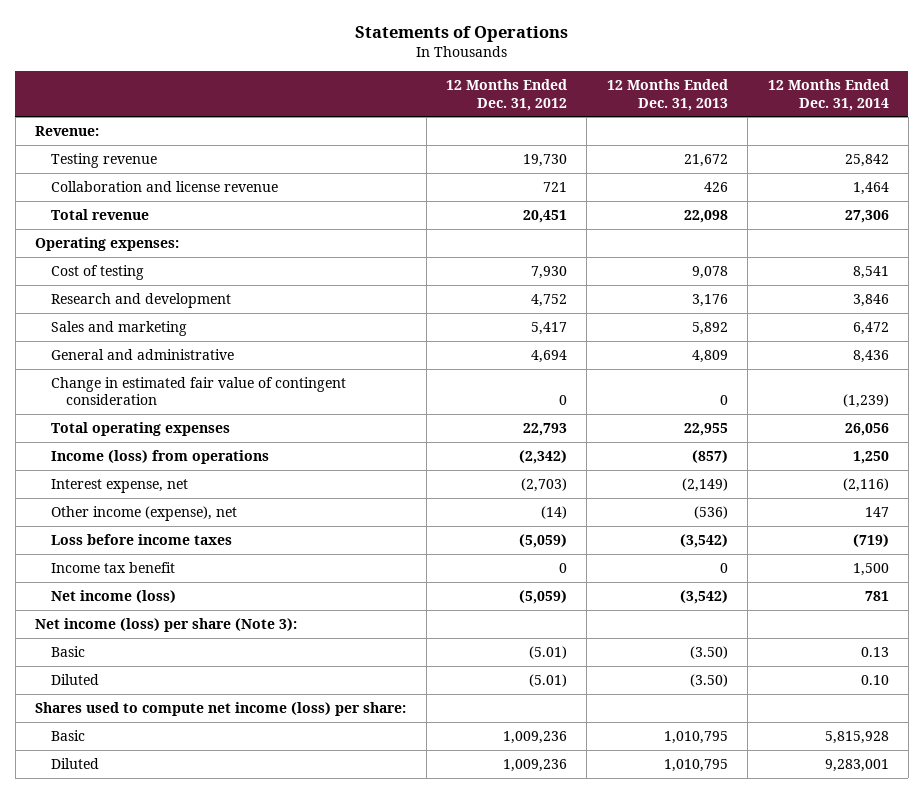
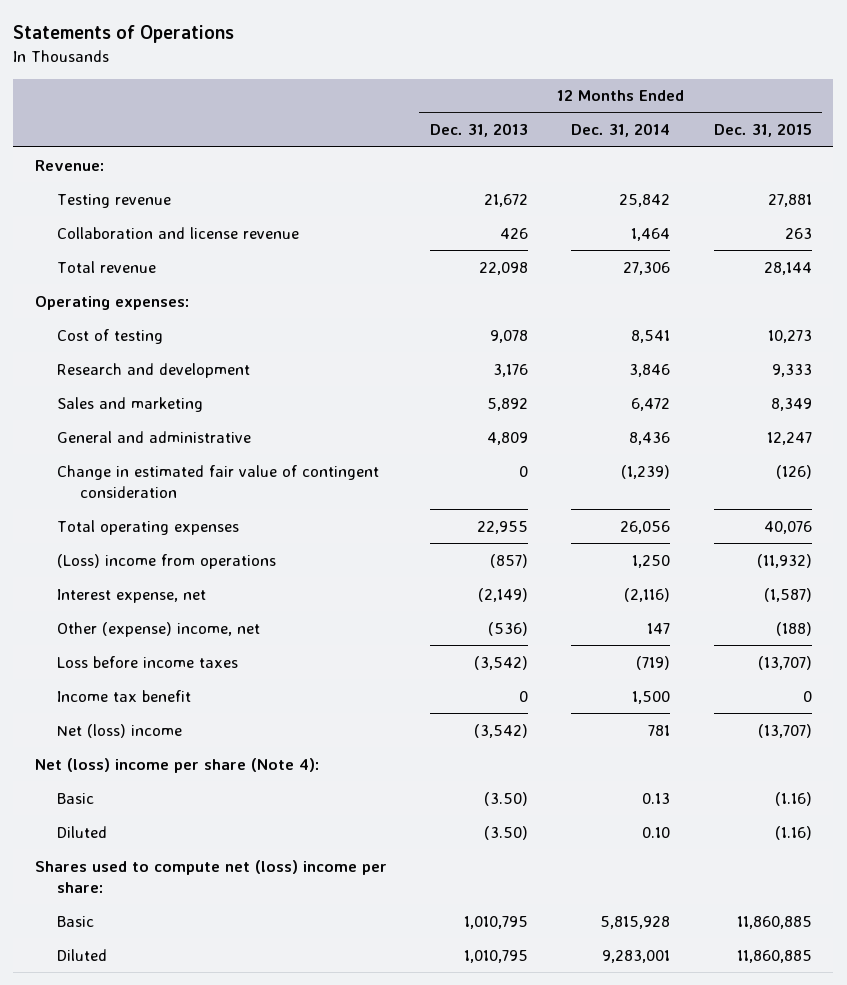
[446,79,568,111] 12 Months Ended Dec. 31, 2012 -> none
none -> [713,123,812,138] Dec. 31, 2015
[50,450,269,465] Income (loss) from operations -> [57,553,277,569] (Loss) income from operations
[50,506,237,522] Other income (expense), net -> [57,621,261,637] Other (expense) income, net
[50,590,176,604] Net income (loss) -> [57,723,183,738] Net (loss) income
[35,618,298,633] Net income (loss) per share (Note 3): -> [35,757,320,773] Net (loss) income per share (Note 4):
[35,702,407,717] Shares used to compute net income (loss) per share: -> [35,859,388,893] Shares used to compute net (loss) income per share:

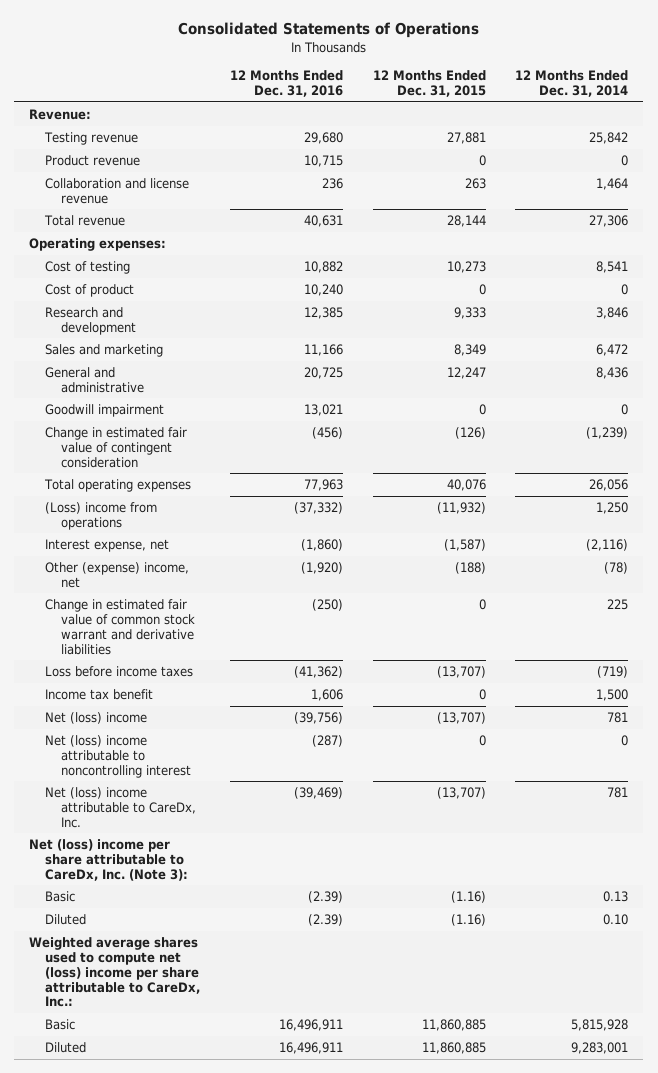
[13,25,235,44] Statements of Operations -> [177,22,479,39] Consolidated Statements of Operations
[430,123,529,138] Dec. 31, 2013 -> none
none -> [229,70,343,98] 12 Months Ended Dec. 31, 2016
none -> [45,154,141,166] Product revenue
none -> [45,283,135,297] Cost of product
none -> [45,403,165,417] Goodwill impairment
[647,622,671,634] 147 -> [604,561,629,574] (78)
none -> [45,598,196,655] Change in estimated fair value of common stock warrant and derivative liabilities
none -> [45,734,192,778] Net (loss) income attributable to noncontrolling interest
none -> [45,786,197,828] Net (loss) income attributable to CareDx, Inc.
[35,757,320,773] Net (loss) income per share (Note 4): -> [29,838,189,881] Net (loss) income per share attributable to CareDx, Inc. (Note 3):
[35,859,388,893] Shares used to compute net (loss) income per share: -> [29,936,201,1008] Weighted average shares used to compute net (loss) income per share attributable to CareDx, Inc.:

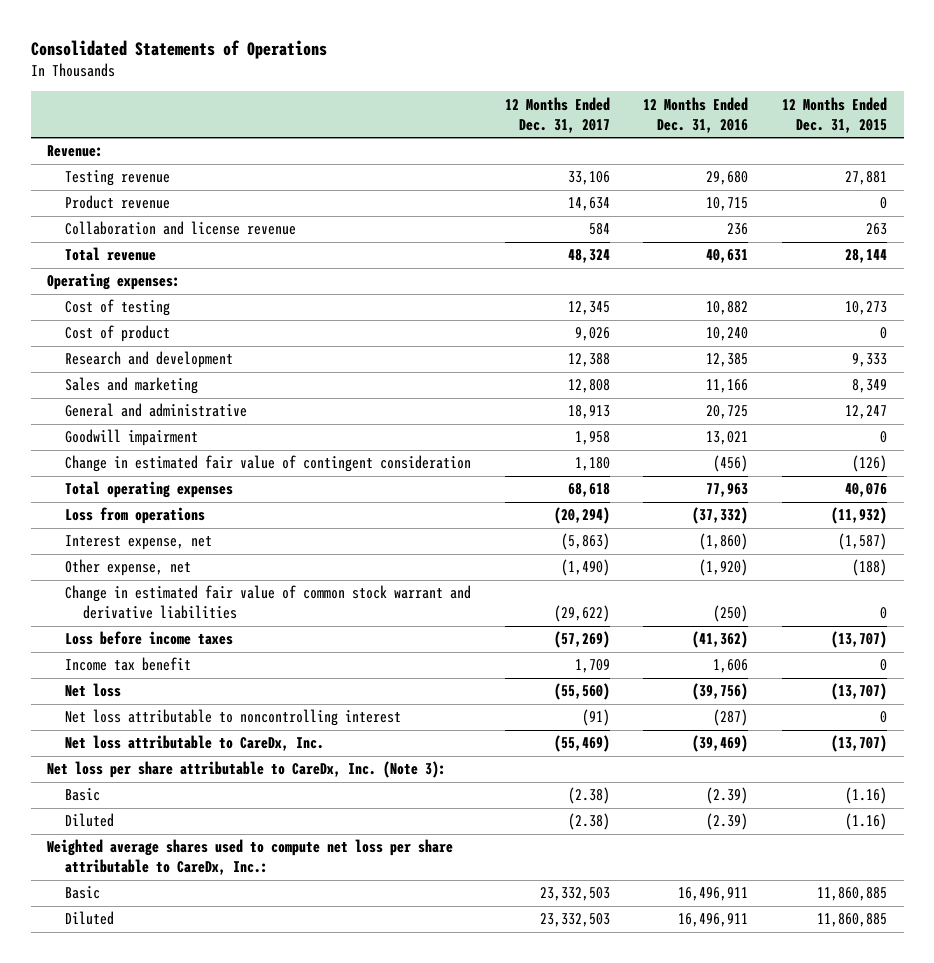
[515,70,629,98] 12 Months Ended Dec. 31, 2014 -> none
none -> [504,96,610,133] 12 Months Ended Dec. 31, 2017
[45,501,158,530] (Loss) income from operations -> [64,507,205,525] Loss from operations
[45,561,190,588] Other (expense) income, net -> [64,559,191,577] Other expense, net
[45,711,148,724] Net (loss) income -> [64,683,121,698] Net loss
[45,734,192,778] Net (loss) income attributable to noncontrolling interest -> [64,709,401,727] Net loss attributable to noncontrolling interest
[45,786,197,828] Net (loss) income attributable to CareDx, Inc. -> [64,735,324,752] Net loss attributable to CareDx, Inc.
[29,838,189,881] Net (loss) income per share attributable to CareDx, Inc. (Note 3): -> [47,761,447,779] Net loss per share attributable to CareDx, Inc. (Note 3):
[29,936,201,1008] Weighted average shares used to compute net (loss) income per share attributable to CareDx, Inc.: -> [47,839,454,876] Weighted average shares used to compute net loss per share attributable to CareDx, Inc.:

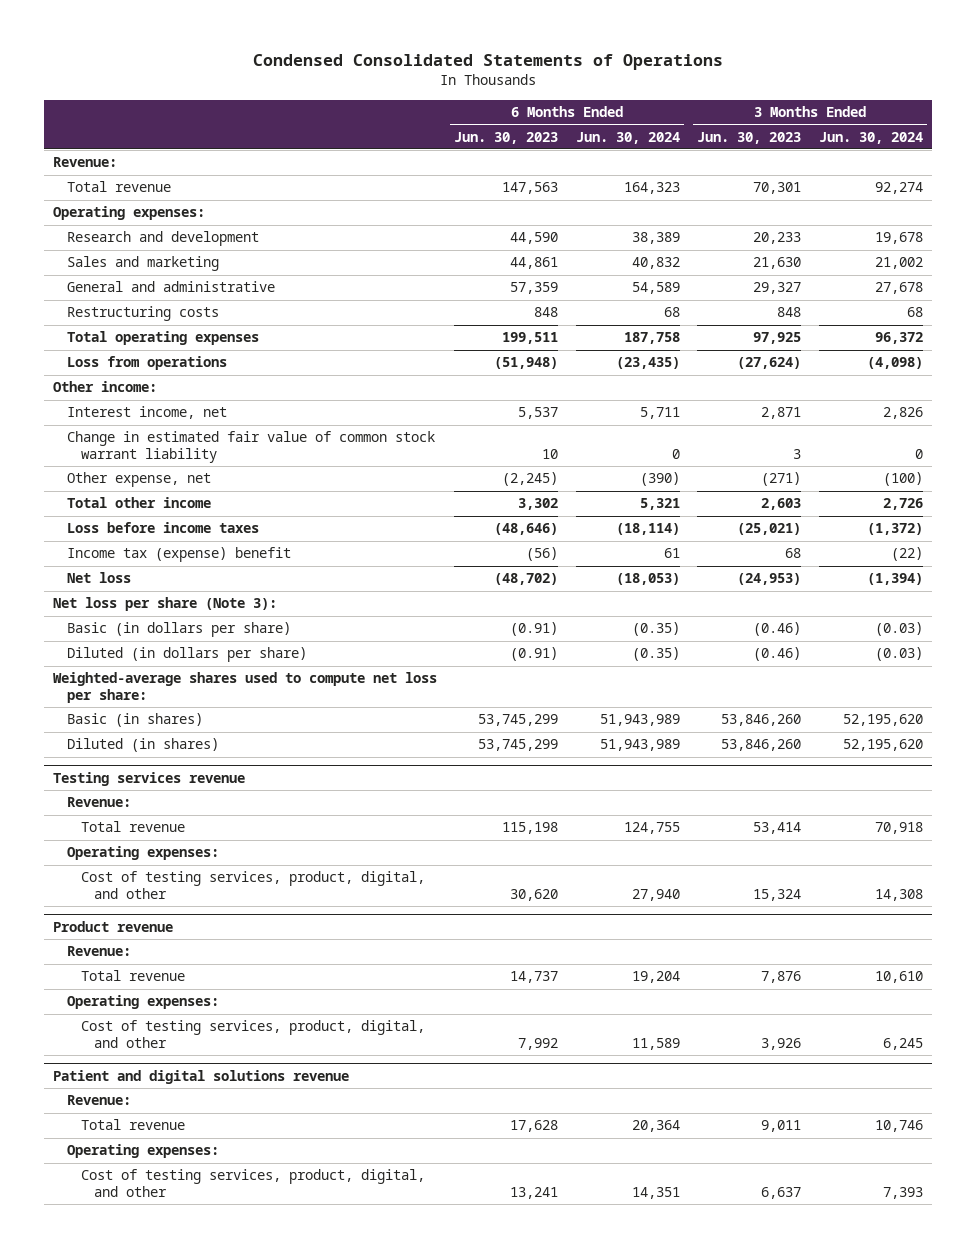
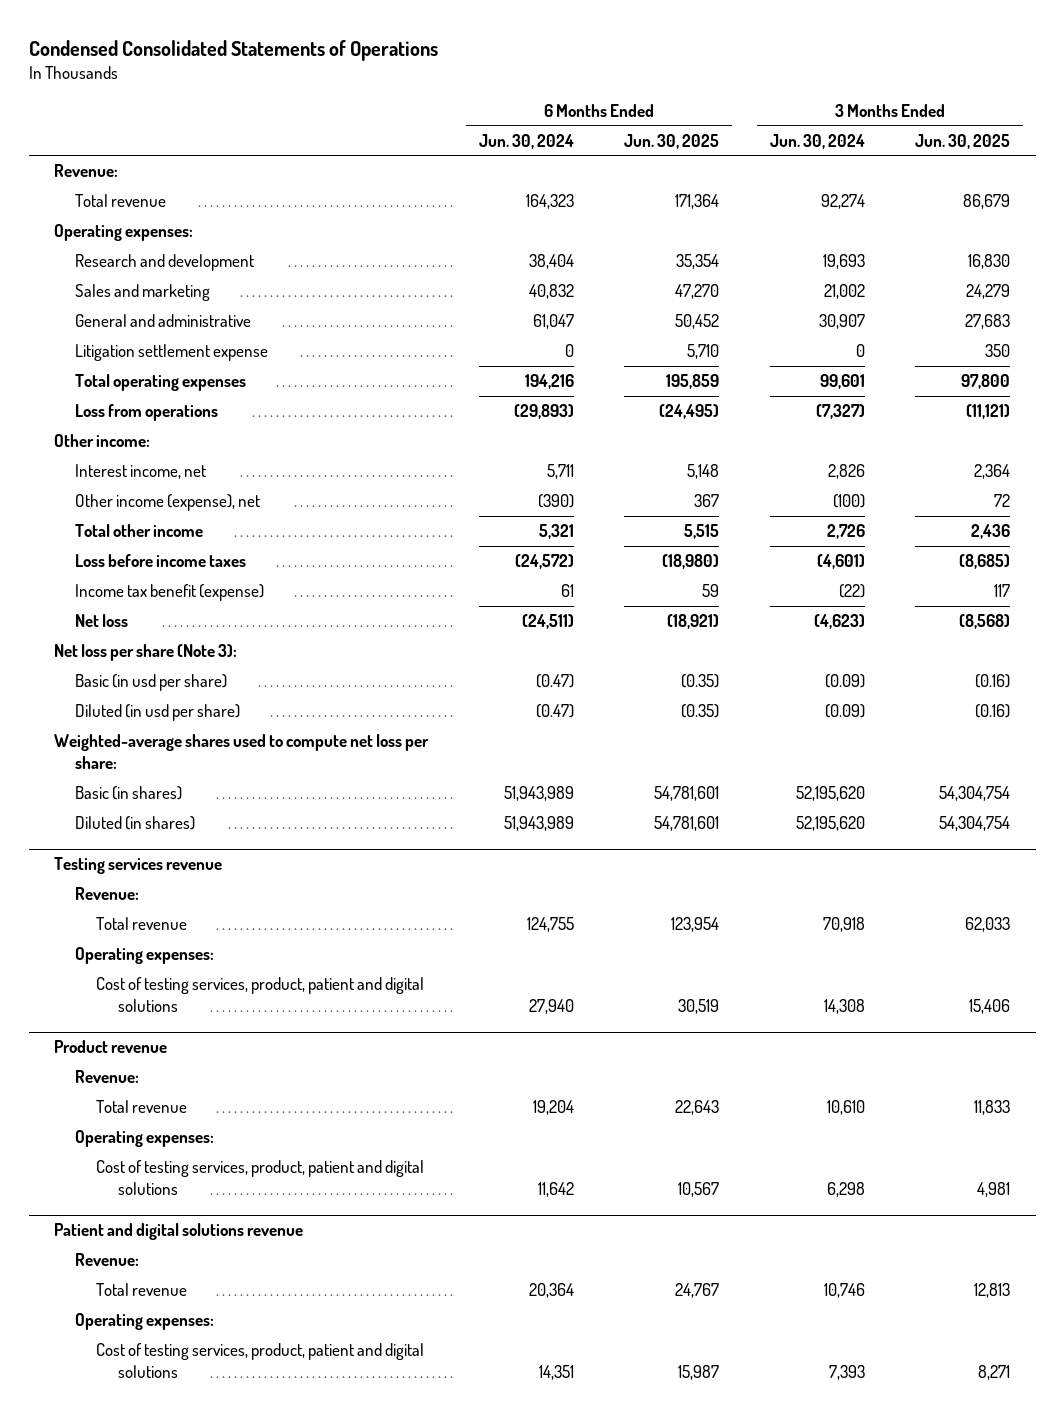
[454,131,559,144] Jun. 30, 2023 -> none
[697,131,802,144] Jun. 30, 2023 -> none
none -> [624,133,720,149] Jun. 30, 2025
none -> [915,133,1011,149] Jun. 30, 2025
[631,232,680,245] 38,389 -> [528,254,574,270] 38,404
[874,232,923,245] 19,678 -> [822,254,865,270] 19,693
[66,306,219,322] Restructuring costs -> none
[631,282,680,295] 54,589 -> [532,314,574,330] 61,047
[874,282,923,295] 27,678 -> [818,314,865,330] 30,907
none -> [75,344,269,362] Litigation settlement expense
[623,332,680,345] 187,758 -> [524,374,574,390] 194,216
[874,332,923,345] 96,372 -> [819,374,865,390] 99,601
[615,357,680,370] (23,435) -> [513,404,574,420] (29,893)
[866,357,923,370] (4,098) -> [815,404,865,420] (7,327)
[66,431,435,464] Change in estimated fair value of common stock warrant liability -> none
[66,472,211,488] Other expense, net -> [75,494,261,512] Other income (expense), net
[615,523,680,536] (18,114) -> [514,554,574,570] (24,572)
[866,523,923,536] (1,372) -> [816,554,865,570] (4,601)
[66,547,291,563] Income tax (expense) benefit -> [75,584,265,602] Income tax benefit (expense)
[615,573,680,586] (18,053) -> [521,614,574,630] (24,511)
[866,573,923,586] (1,394) -> [813,614,865,630] (4,623)
[66,622,291,638] Basic (in dollars per share) -> [75,674,228,692] Basic (in usd per share)
[631,622,680,637] (0.35) -> [535,674,574,689] (0.47)
[874,622,923,637] (0.03) -> [824,674,865,689] (0.09)
[66,647,307,663] Diluted (in dollars per share) -> [75,704,241,722] Diluted (in usd per share)
[631,647,680,662] (0.35) -> [535,704,574,719] (0.47)
[874,647,923,662] (0.03) -> [824,704,865,719] (0.09)
[80,871,425,900] Cost of testing services, product, digital, and other -> [96,977,425,1013] Cost of testing services, product, patient and digital solutions
[80,1020,425,1049] Cost of testing services, product, digital, and other -> [96,1160,425,1196] Cost of testing services, product, patient and digital solutions
[631,1038,680,1051] 11,589 -> [537,1182,574,1198] 11,642
[882,1038,923,1051] 6,245 -> [826,1182,865,1198] 6,298
[80,1169,425,1198] Cost of testing services, product, digital, and other -> [96,1343,425,1379] Cost of testing services, product, patient and digital solutions

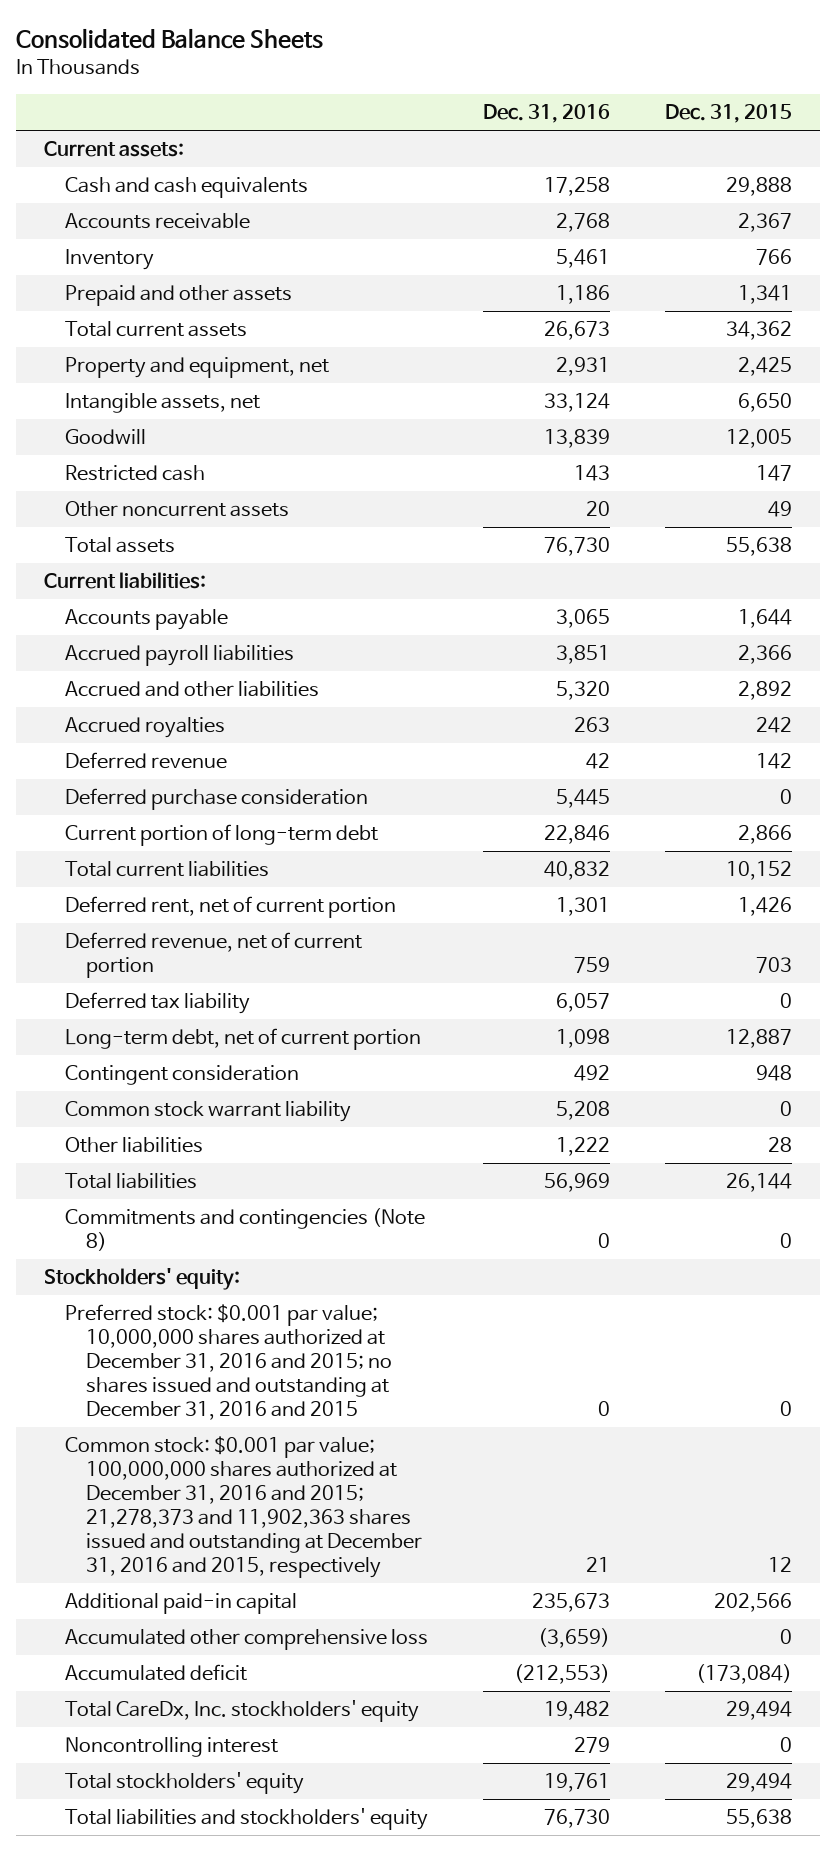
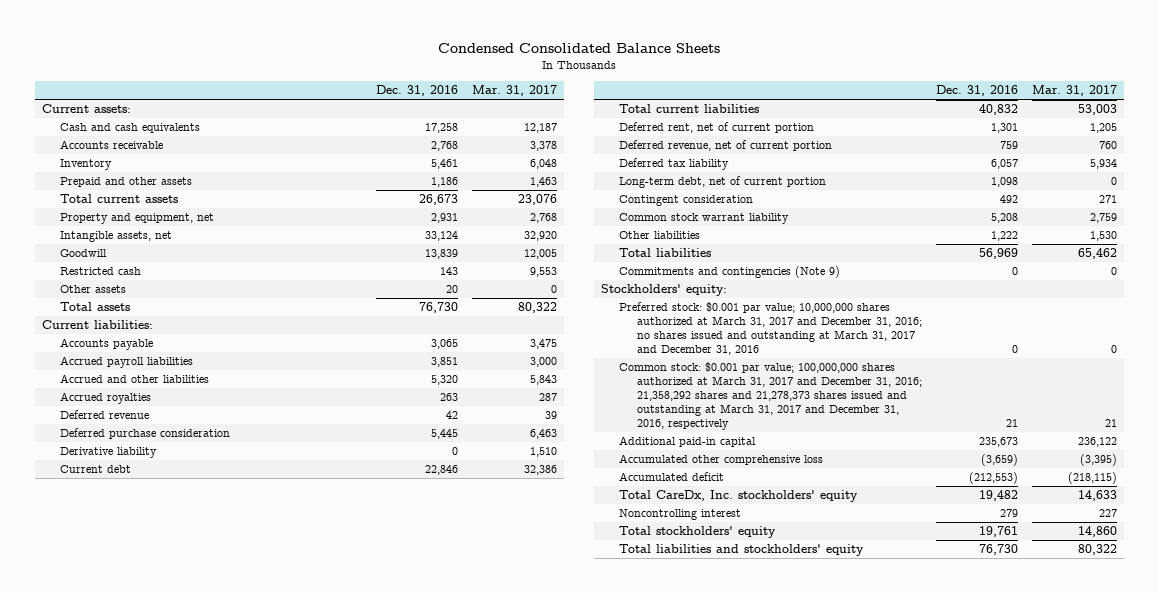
[16,28,324,50] Consolidated Balance Sheets -> [438,43,721,54] Condensed Consolidated Balance Sheets
[665,104,793,124] Dec. 31, 2015 -> none
none -> [472,85,558,97] Mar. 31, 2017
[64,501,289,518] Other noncurrent assets -> [59,284,126,293] Other assets
none -> [59,446,157,458] Derivative liability
[64,824,378,847] Current portion of long-term debt -> [59,464,131,473] Current debt
[64,1208,425,1252] Commitments and contingencies (Note 8) -> [619,265,841,278] Commitments and contingencies (Note 9)
[64,1304,392,1420] Preferred stock: $0.001 par value; 10,000,000 shares authorized at December 31, 2016 and 2015; no shares issued and outstanding at December 31, 2016 and 2015 -> [619,301,923,356] Preferred stock: $0.001 par value; 10,000,000 shares authorized at March 31, 2017 and December 31, 2016; no shares issued and outstanding at March 31, 2017 and December 31, 2016
[64,1436,422,1578] Common stock: $0.001 par value; 100,000,000 shares authorized at December 31, 2016 and 2015; 21,278,373 and 11,902,363 shares issued and outstanding at December 31, 2016 and 2015, respectively -> [619,361,923,431] Common stock: $0.001 par value; 100,000,000 shares authorized at March 31, 2017 and December 31, 2016; 21,358,292 shares and 21,278,373 shares issued and outstanding at March 31, 2017 and December 31, 2016, respectively

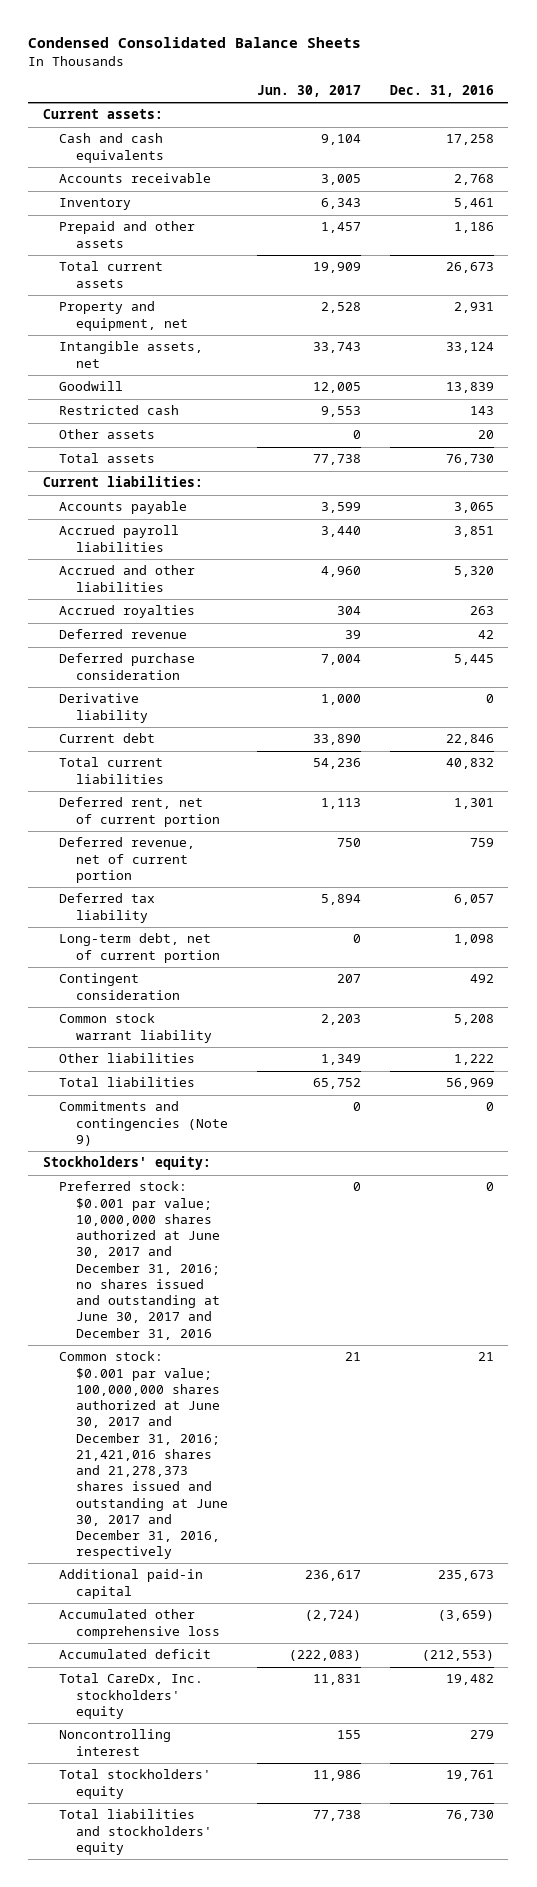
[472,85,558,97] Mar. 31, 2017 -> none
none -> [256,84,361,97] Jun. 30, 2017
[619,301,923,356] Preferred stock: $0.001 par value; 10,000,000 shares authorized at March 31, 2017 and December 31, 2016; no shares issued and outstanding at March 31, 2017 and December 31, 2016 -> [59,1181,220,1340] Preferred stock: $0.001 par value; 10,000,000 shares authorized at June 30, 2017 and December 31, 2016; no shares issued and outstanding at June 30, 2017 and December 31, 2016
[619,361,923,431] Common stock: $0.001 par value; 100,000,000 shares authorized at March 31, 2017 and December 31, 2016; 21,358,292 shares and 21,278,373 shares issued and outstanding at March 31, 2017 and December 31, 2016, respectively -> [59,1351,228,1560] Common stock: $0.001 par value; 100,000,000 shares authorized at June 30, 2017 and December 31, 2016; 21,421,016 shares and 21,278,373 shares issued and outstanding at June 30, 2017 and December 31, 2016, respectively

